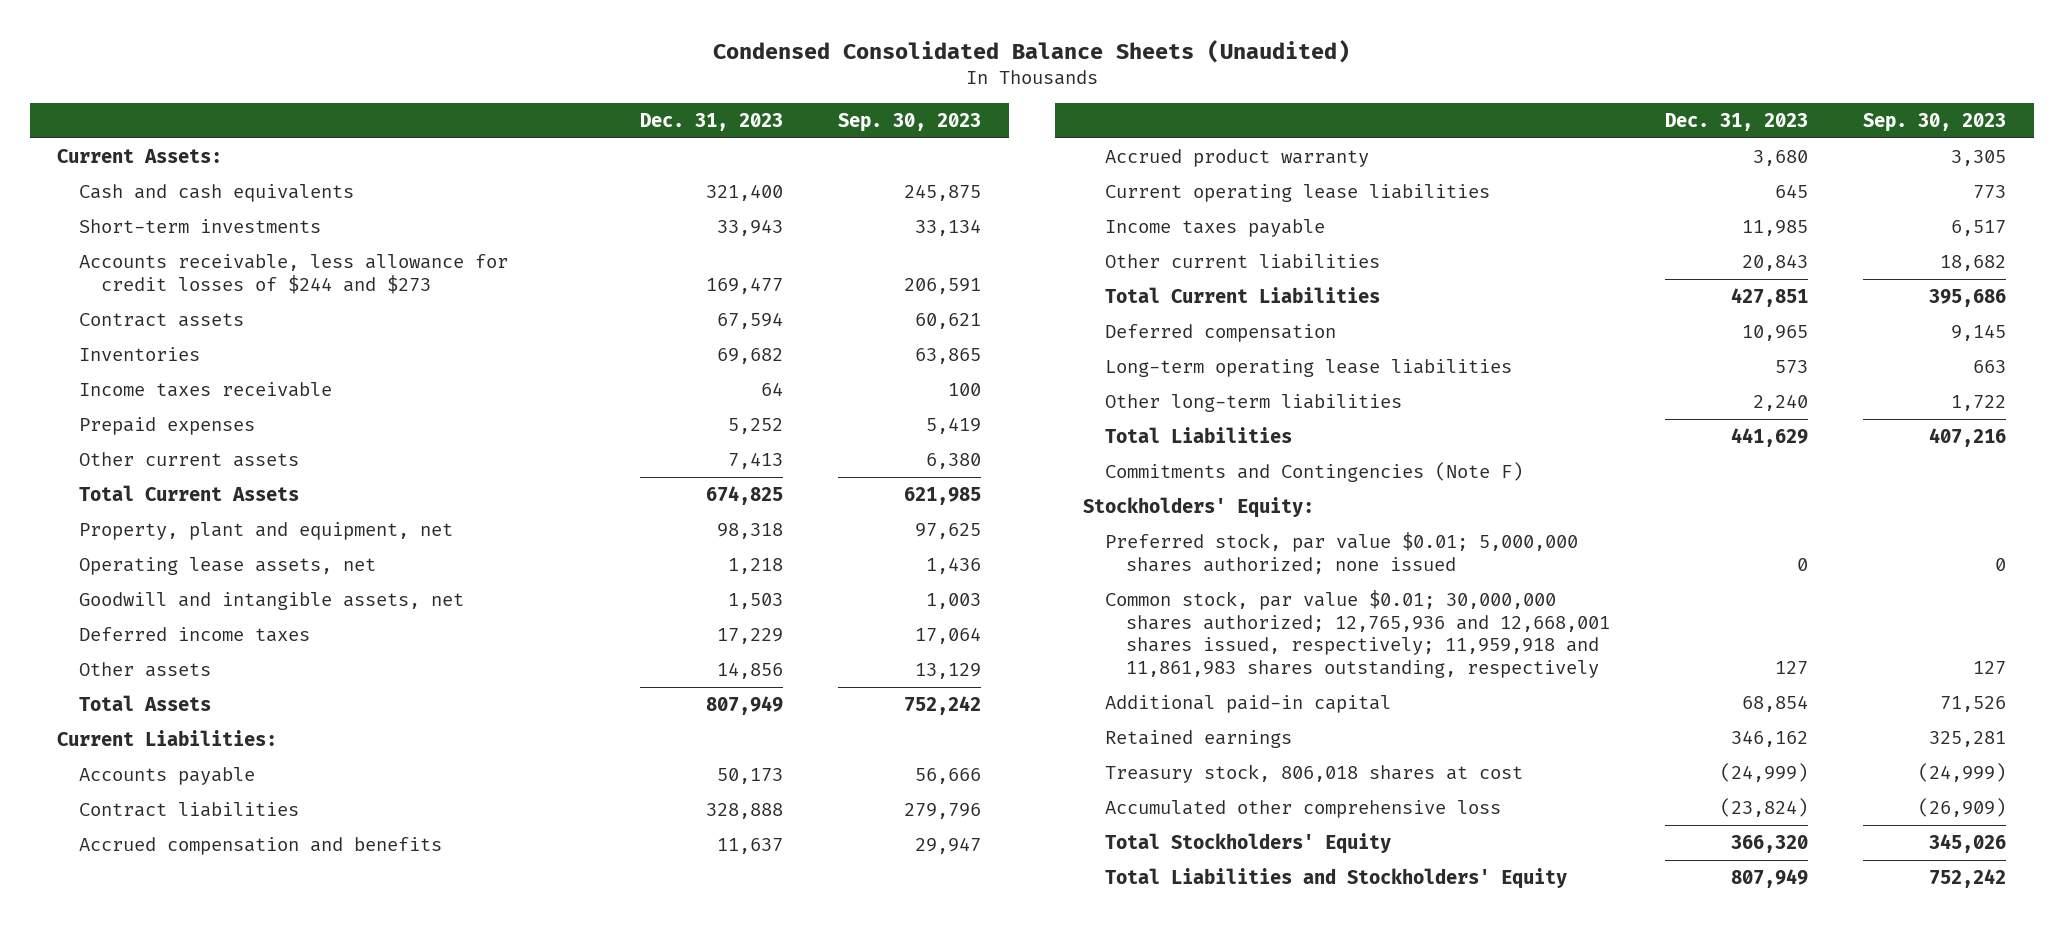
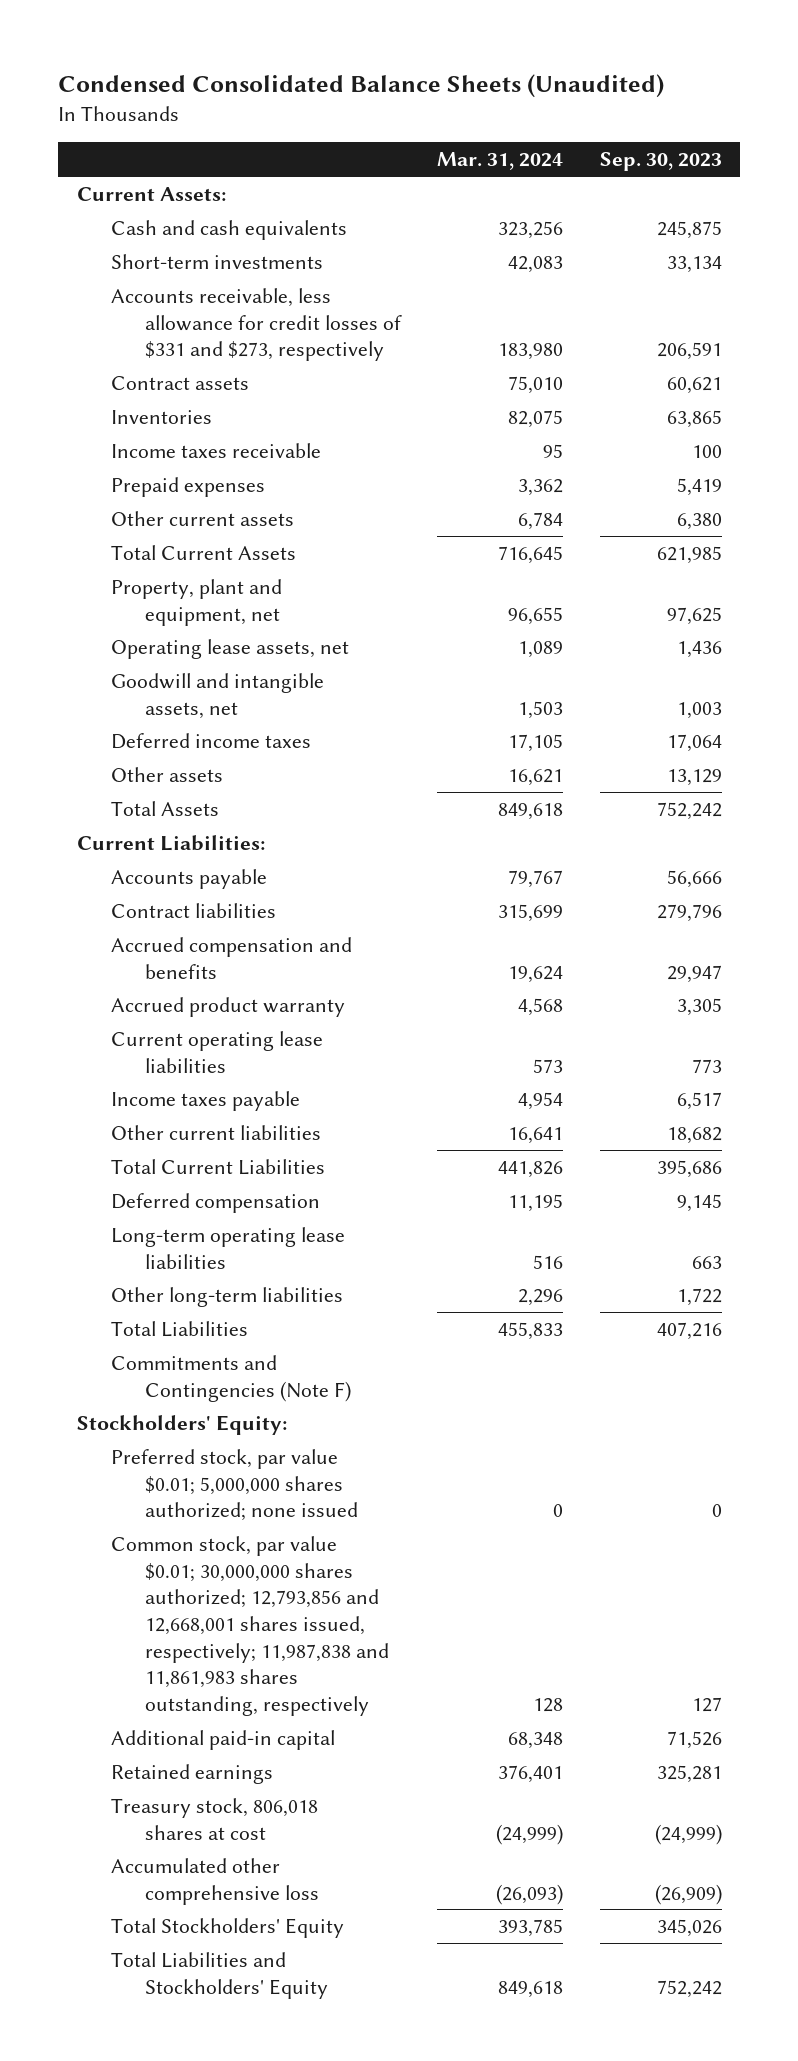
[640,112,784,131] Dec. 31, 2023 -> none
none -> [437,152,564,171] Mar. 31, 2024
[79,254,509,294] Accounts receivable, less allowance for credit losses of $244 and $273 -> [110,287,402,362] Accounts receivable, less allowance for credit losses of $331 and $273, respectively
[1104,590,1611,678] Common stock, par value $0.01; 30,000,000 shares authorized; 12,765,936 and 12,668,001 shares issued, respectively; 11,959,918 and 11,861,983 shares outstanding, respectively -> [110,1535,389,1716] Common stock, par value $0.01; 30,000,000 shares authorized; 12,793,856 and 12,668,001 shares issued, respectively; 11,987,838 and 11,861,983 shares outstanding, respectively

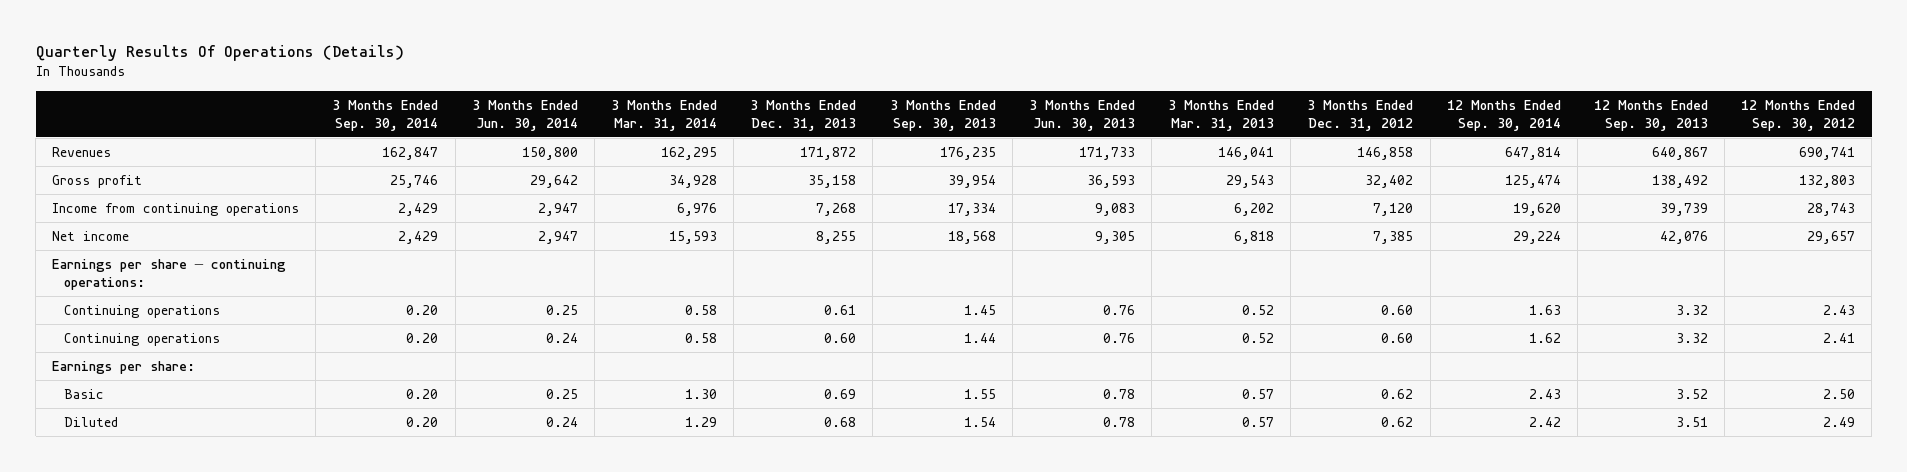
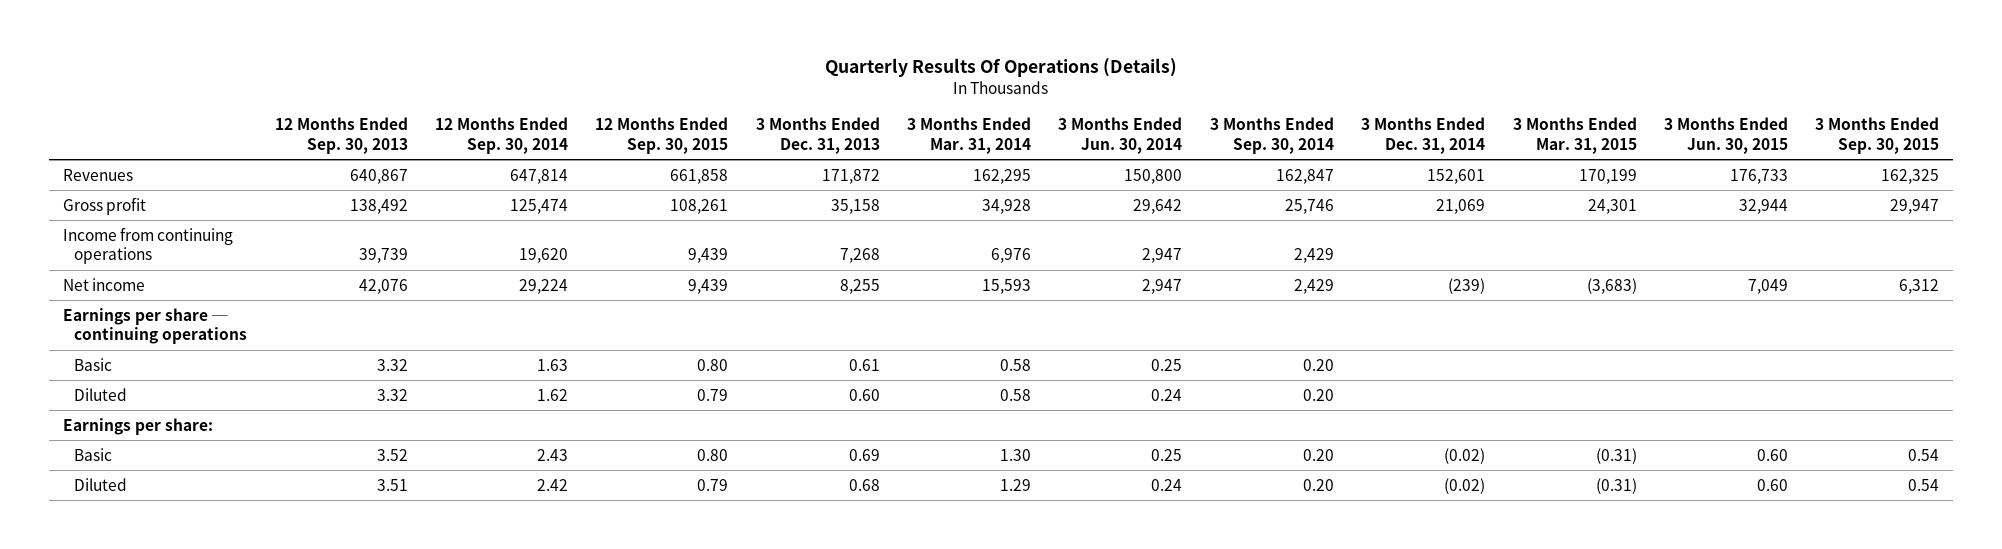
[889,99,996,131] 3 Months Ended Sep. 30, 2013 -> none
[1028,99,1135,131] 3 Months Ended Jun. 30, 2013 -> none
[1168,99,1275,131] 3 Months Ended Mar. 31, 2013 -> none
[1307,99,1414,131] 3 Months Ended Dec. 31, 2012 -> none
[1741,99,1856,131] 12 Months Ended Sep. 30, 2012 -> none
none -> [595,116,729,154] 12 Months Ended Sep. 30, 2015
none -> [1361,116,1486,154] 3 Months Ended Dec. 31, 2014
none -> [1512,116,1637,154] 3 Months Ended Mar. 31, 2015
none -> [1664,116,1789,154] 3 Months Ended Jun. 30, 2015
none -> [1815,116,1940,154] 3 Months Ended Sep. 30, 2015
[52,259,287,291] Earnings per share ─ continuing operations: -> [63,307,248,345] Earnings per share ─ continuing operations
[64,305,221,319] Continuing operations -> [74,357,113,371] Basic
[64,333,221,347] Continuing operations -> [74,387,128,401] Diluted

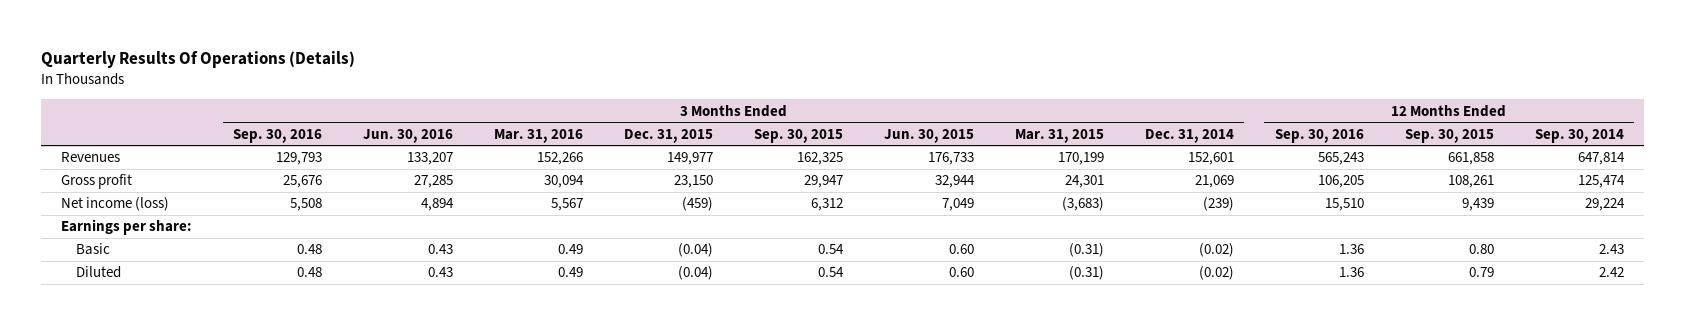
[274,116,408,154] 12 Months Ended Sep. 30, 2013 -> none
[755,116,880,154] 3 Months Ended Dec. 31, 2013 -> none
[907,116,1032,154] 3 Months Ended Mar. 31, 2014 -> none
[1058,116,1183,154] 3 Months Ended Jun. 30, 2014 -> none
[1209,116,1334,154] 3 Months Ended Sep. 30, 2014 -> none
none -> [233,128,323,143] Sep. 30, 2016
none -> [363,128,454,143] Jun. 30, 2016
none -> [494,128,584,143] Mar. 31, 2016
none -> [624,128,714,143] Dec. 31, 2015
none -> [1274,128,1364,143] Sep. 30, 2016
[63,226,234,265] Income from continuing operations -> none
[63,307,248,345] Earnings per share ─ continuing operations -> none
[74,357,113,371] Basic -> none
[74,387,128,401] Diluted -> none
[63,277,146,291] Net income -> [61,197,170,212] Net income (loss)

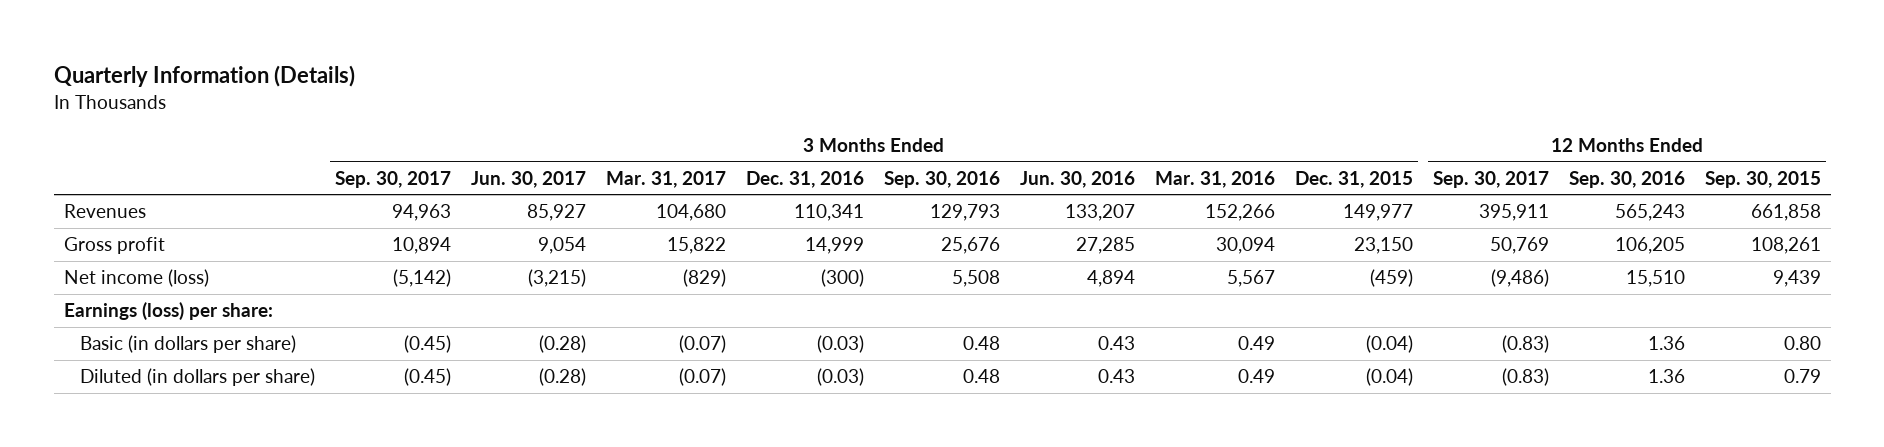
[40,51,355,69] Quarterly Results Of Operations (Details) -> [53,65,355,88] Quarterly Information (Details)
[753,128,843,143] Sep. 30, 2015 -> none
[883,128,974,143] Jun. 30, 2015 -> none
[1014,128,1104,143] Mar. 31, 2015 -> none
[1144,128,1234,143] Dec. 31, 2014 -> none
[1534,128,1624,143] Sep. 30, 2014 -> none
none -> [334,170,451,188] Sep. 30, 2017
none -> [470,170,586,188] Jun. 30, 2017
none -> [605,170,726,188] Mar. 31, 2017
none -> [745,170,864,188] Dec. 31, 2016
none -> [1432,170,1549,188] Sep. 30, 2017
[61,219,193,236] Earnings per share: -> [63,302,273,321] Earnings (loss) per share:
[76,243,111,256] Basic -> [79,335,296,354] Basic (in dollars per share)
[76,266,122,279] Diluted -> [79,368,315,387] Diluted (in dollars per share)

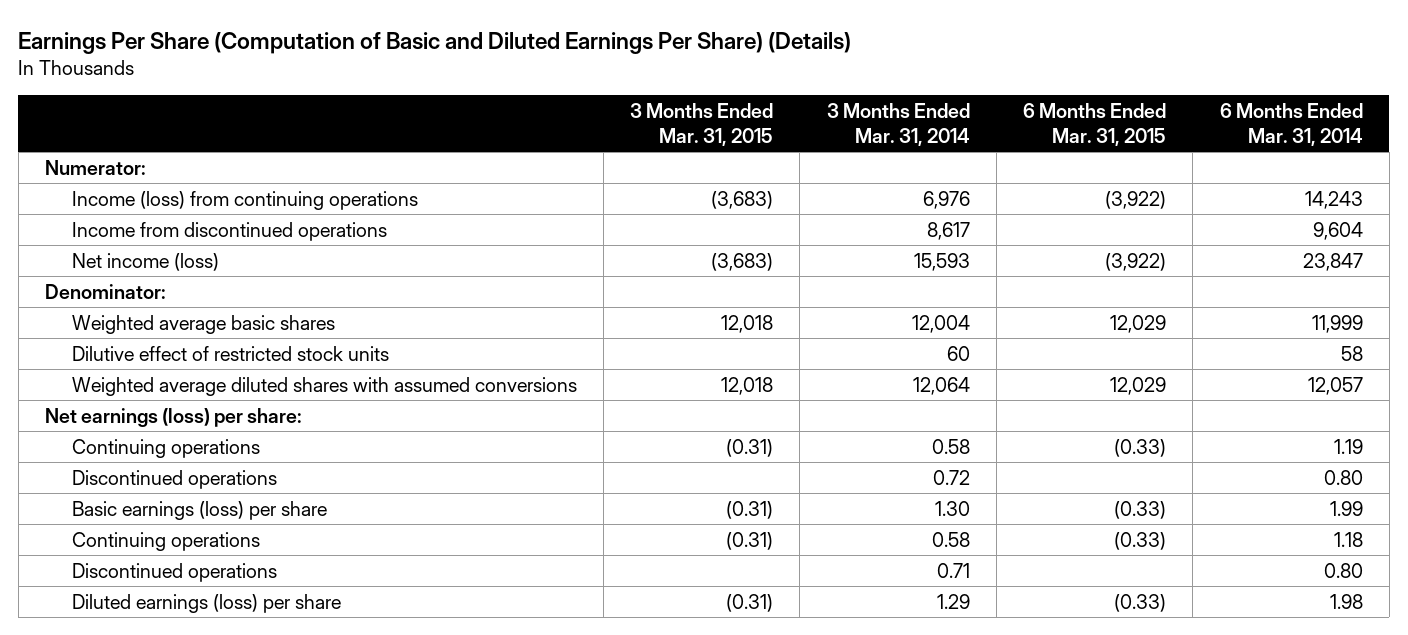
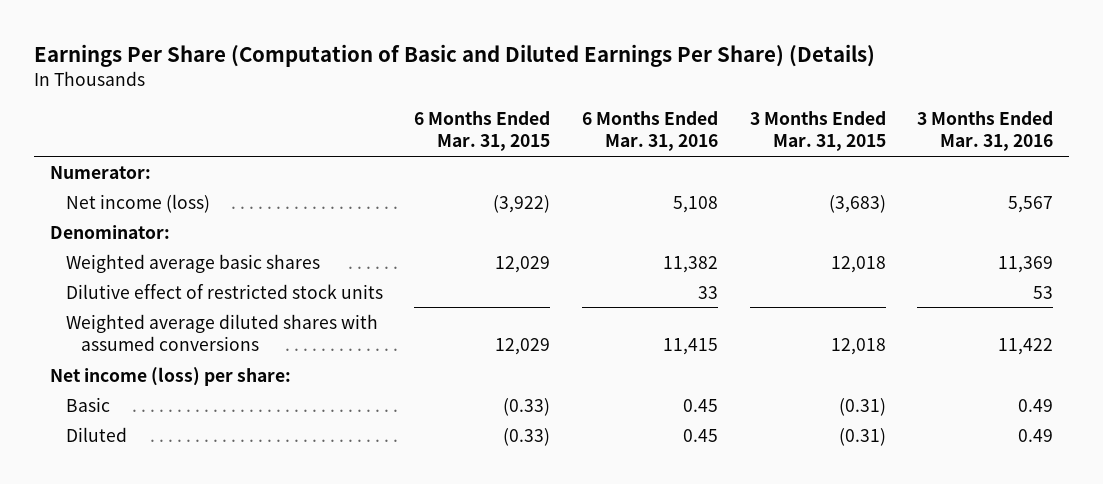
[826,103,970,146] 3 Months Ended Mar. 31, 2014 -> none
[1219,103,1363,146] 6 Months Ended Mar. 31, 2014 -> none
none -> [582,110,719,152] 6 Months Ended Mar. 31, 2016
none -> [917,110,1054,152] 3 Months Ended Mar. 31, 2016
[71,190,418,210] Income (loss) from continuing operations -> none
[71,221,387,241] Income from discontinued operations -> none
[71,438,260,458] Continuing operations -> none
[71,469,277,489] Discontinued operations -> none
[71,531,260,551] Continuing operations -> none
[71,562,277,582] Discontinued operations -> none
[45,407,303,427] Net earnings (loss) per share: -> [50,366,292,386] Net income (loss) per share:
[71,500,327,520] Basic earnings (loss) per share -> [65,396,110,412] Basic
[71,593,341,613] Diluted earnings (loss) per share -> [65,426,127,442] Diluted

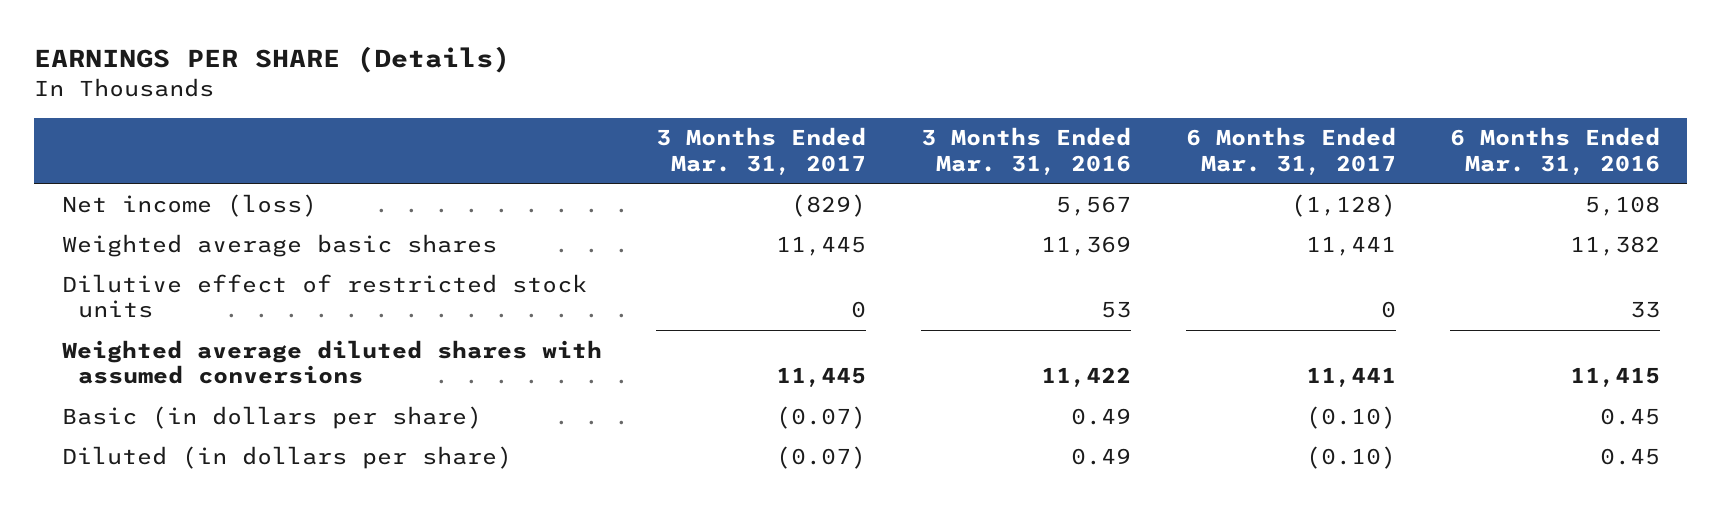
[34,43,876,67] Earnings Per Share (Computation of Basic and Diluted Earnings Per Share) (Details) -> [34,46,511,74] EARNINGS PER SHARE (Details)
[414,110,551,152] 6 Months Ended Mar. 31, 2015 -> none
[749,110,886,152] 3 Months Ended Mar. 31, 2015 -> none
none -> [656,127,867,175] 3 Months Ended Mar. 31, 2017
none -> [1185,127,1396,175] 6 Months Ended Mar. 31, 2017
[50,165,152,179] Numerator: -> none
[50,224,171,239] Denominator: -> none
[50,366,292,386] Net income (loss) per share: -> none
[65,396,110,412] Basic -> [61,405,482,429] Basic (in dollars per share)
[65,426,127,442] Diluted -> [61,445,512,469] Diluted (in dollars per share)

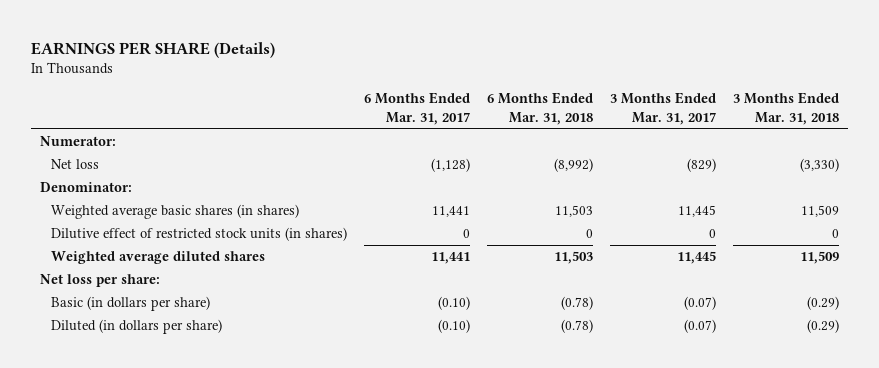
[920,127,1131,175] 3 Months Ended Mar. 31, 2016 -> none
[1450,127,1661,175] 6 Months Ended Mar. 31, 2016 -> none
none -> [487,92,594,125] 6 Months Ended Mar. 31, 2018
none -> [733,92,840,125] 3 Months Ended Mar. 31, 2018
none -> [39,136,116,147] Numerator:
[61,193,317,217] Net income (loss) -> [51,159,100,170] Net loss
none -> [39,182,132,193] Denominator:
[61,233,497,257] Weighted average basic shares -> [51,204,300,220] Weighted average basic shares (in shares)
[61,273,587,318] Dilutive effect of restricted stock units -> [51,227,348,242] Dilutive effect of restricted stock units (in shares)
[61,339,602,384] Weighted average diluted shares with assumed conversions -> [51,251,266,265] Weighted average diluted shares
none -> [39,274,160,288] Net loss per share:

